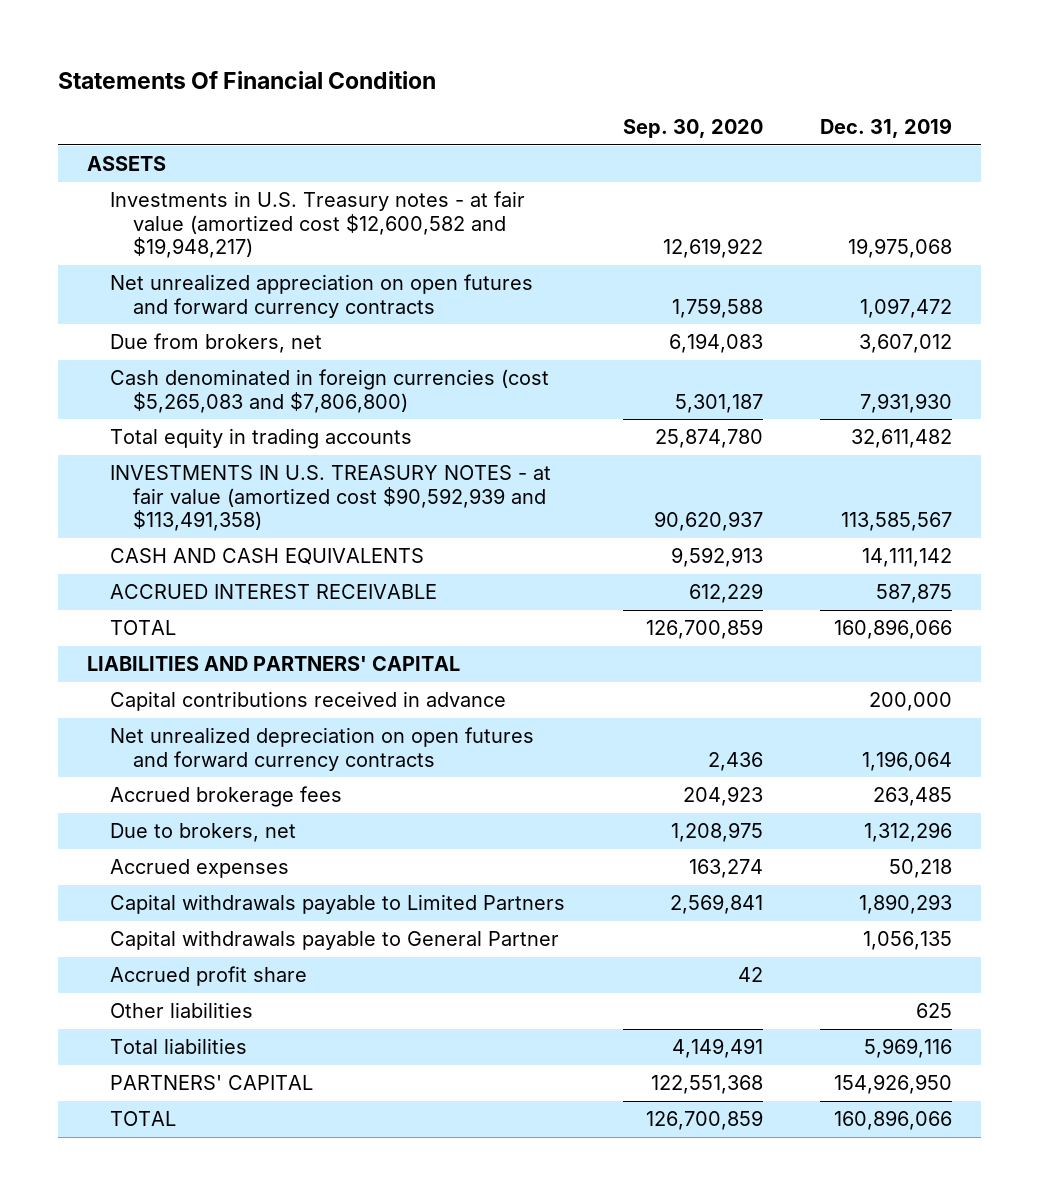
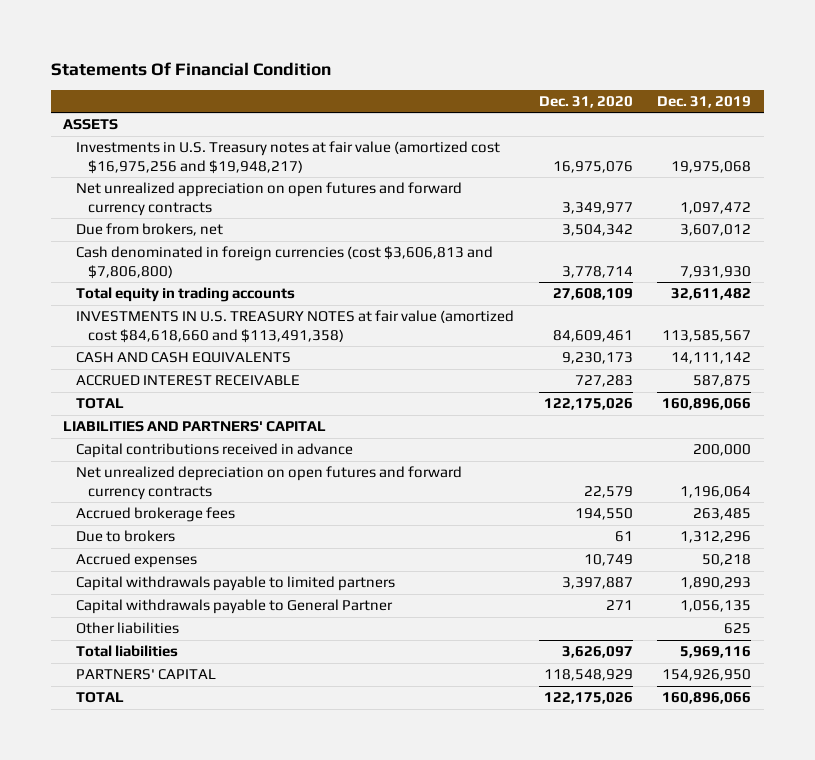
[622,119,763,139] Sep. 30, 2020 -> none
none -> [538,96,633,109] Dec. 31, 2020
[110,191,526,259] Investments in U.S. Treasury notes - at fair value (amortized cost $12,600,582 and $19,948,217) -> [75,141,500,174] Investments in U.S. Treasury notes at fair value (amortized cost $16,975,256 and $19,948,217)
[110,369,550,413] Cash denominated in foreign currencies (cost $5,265,083 and $7,806,800) -> [75,246,493,279] Cash denominated in foreign currencies (cost $3,606,813 and $7,806,800)
[110,465,552,532] INVESTMENTS IN U.S. TREASURY NOTES - at fair value (amortized cost $90,592,939 and $113,491,358) -> [75,310,514,343] INVESTMENTS IN U.S. TREASURY NOTES at fair value (amortized cost $84,618,660 and $113,491,358)
[110,823,297,843] Due to brokers, net -> [75,530,175,543] Due to brokers
[110,894,566,915] Capital withdrawals payable to Limited Partners -> [75,576,395,592] Capital withdrawals payable to limited partners
[110,966,308,987] Accrued profit share -> none

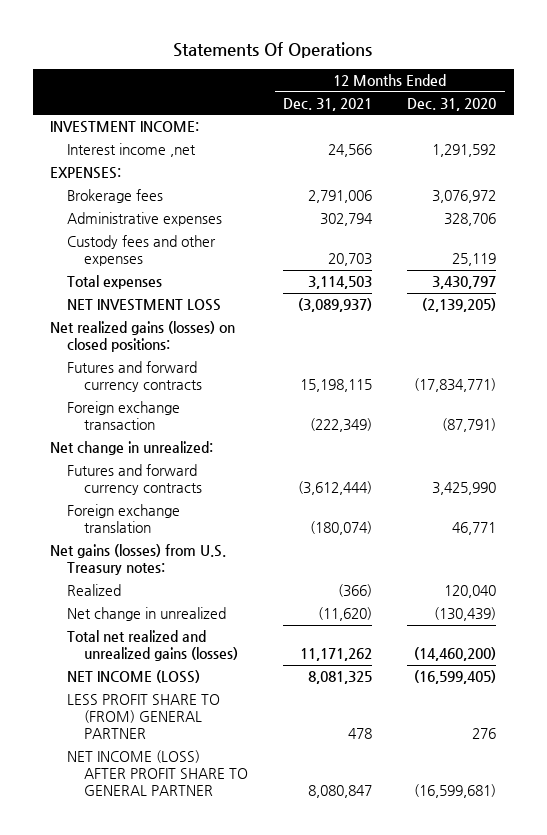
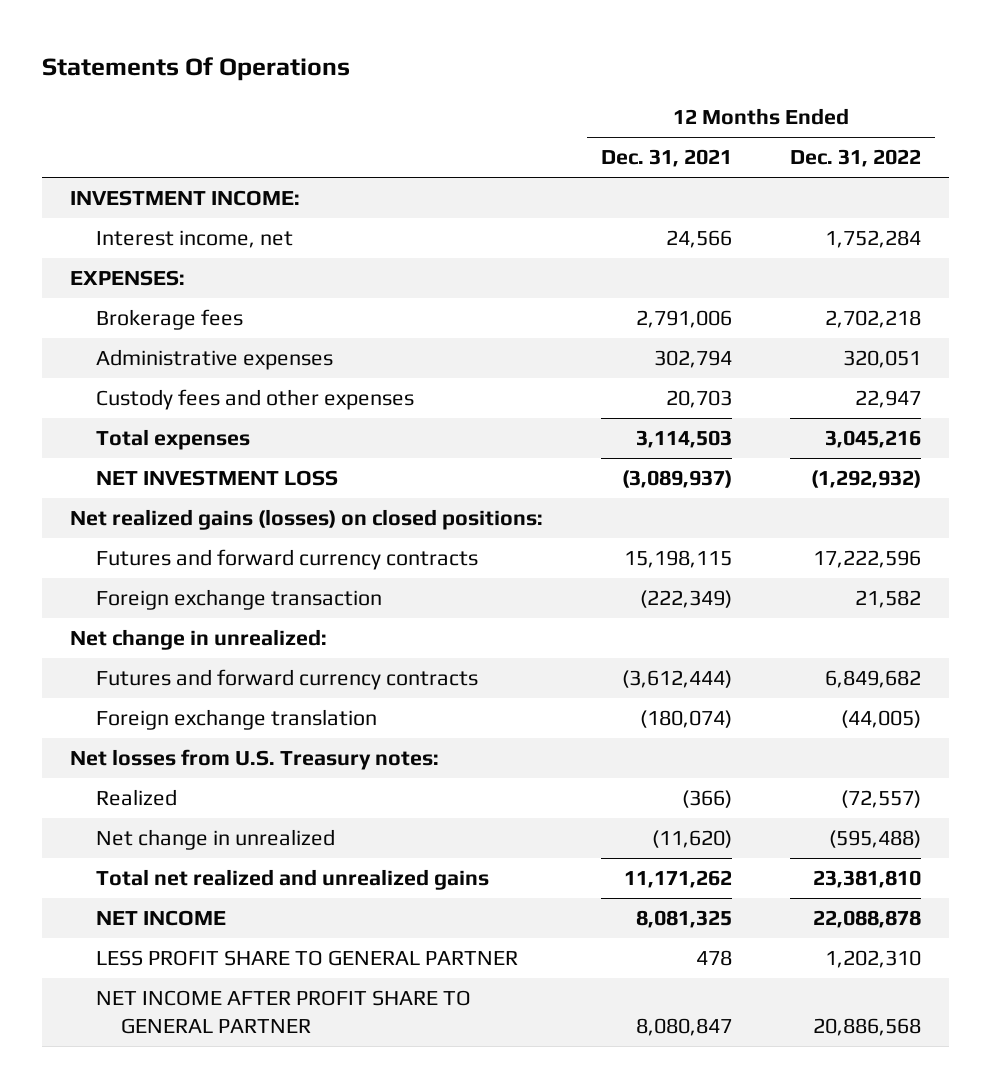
[407,97,497,111] Dec. 31, 2020 -> none
none -> [789,149,921,168] Dec. 31, 2022
[67,143,197,158] Interest income ,net -> [95,230,293,249] Interest income, net
[50,544,227,576] Net gains (losses) from U.S. Treasury notes: -> [70,749,440,771] Net losses from U.S. Treasury notes:
[67,630,239,662] Total net realized and unrealized gains (losses) -> [95,869,489,891] Total net realized and unrealized gains
[67,670,201,684] NET INCOME (LOSS) -> [95,910,226,927] NET INCOME
[67,694,221,740] LESS PROFIT SHARE TO (FROM) GENERAL PARTNER -> [95,950,518,967] LESS PROFIT SHARE TO GENERAL PARTNER
[67,750,249,797] NET INCOME (LOSS) AFTER PROFIT SHARE TO GENERAL PARTNER -> [95,990,471,1035] NET INCOME AFTER PROFIT SHARE TO GENERAL PARTNER

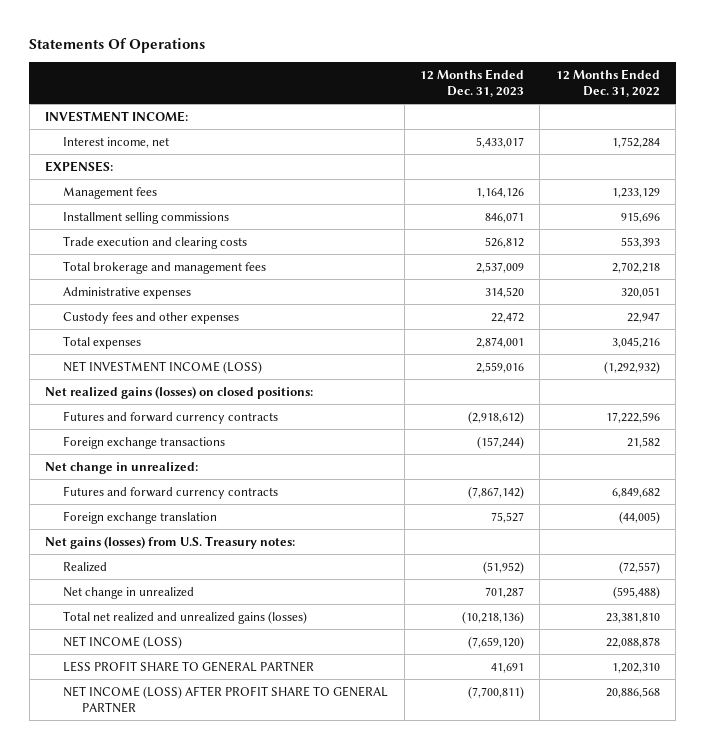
[601,149,733,168] Dec. 31, 2021 -> none
none -> [420,68,525,97] 12 Months Ended Dec. 31, 2023
none -> [63,186,158,199] Management fees
none -> [63,211,230,224] Installment selling commissions
none -> [63,235,248,249] Trade execution and clearing costs
[95,309,243,331] Brokerage fees -> [63,260,267,274] Total brokerage and management fees
[95,470,338,487] NET INVESTMENT LOSS -> [63,360,263,374] NET INVESTMENT INCOME (LOSS)
[95,589,382,611] Foreign exchange transaction -> [63,435,226,449] Foreign exchange transactions
[70,749,440,771] Net losses from U.S. Treasury notes: -> [45,535,296,549] Net gains (losses) from U.S. Treasury notes:
[95,869,489,891] Total net realized and unrealized gains -> [63,610,308,624] Total net realized and unrealized gains (losses)
[95,910,226,927] NET INCOME -> [63,635,183,649] NET INCOME (LOSS)
[95,990,471,1035] NET INCOME AFTER PROFIT SHARE TO GENERAL PARTNER -> [63,685,389,713] NET INCOME (LOSS) AFTER PROFIT SHARE TO GENERAL PARTNER

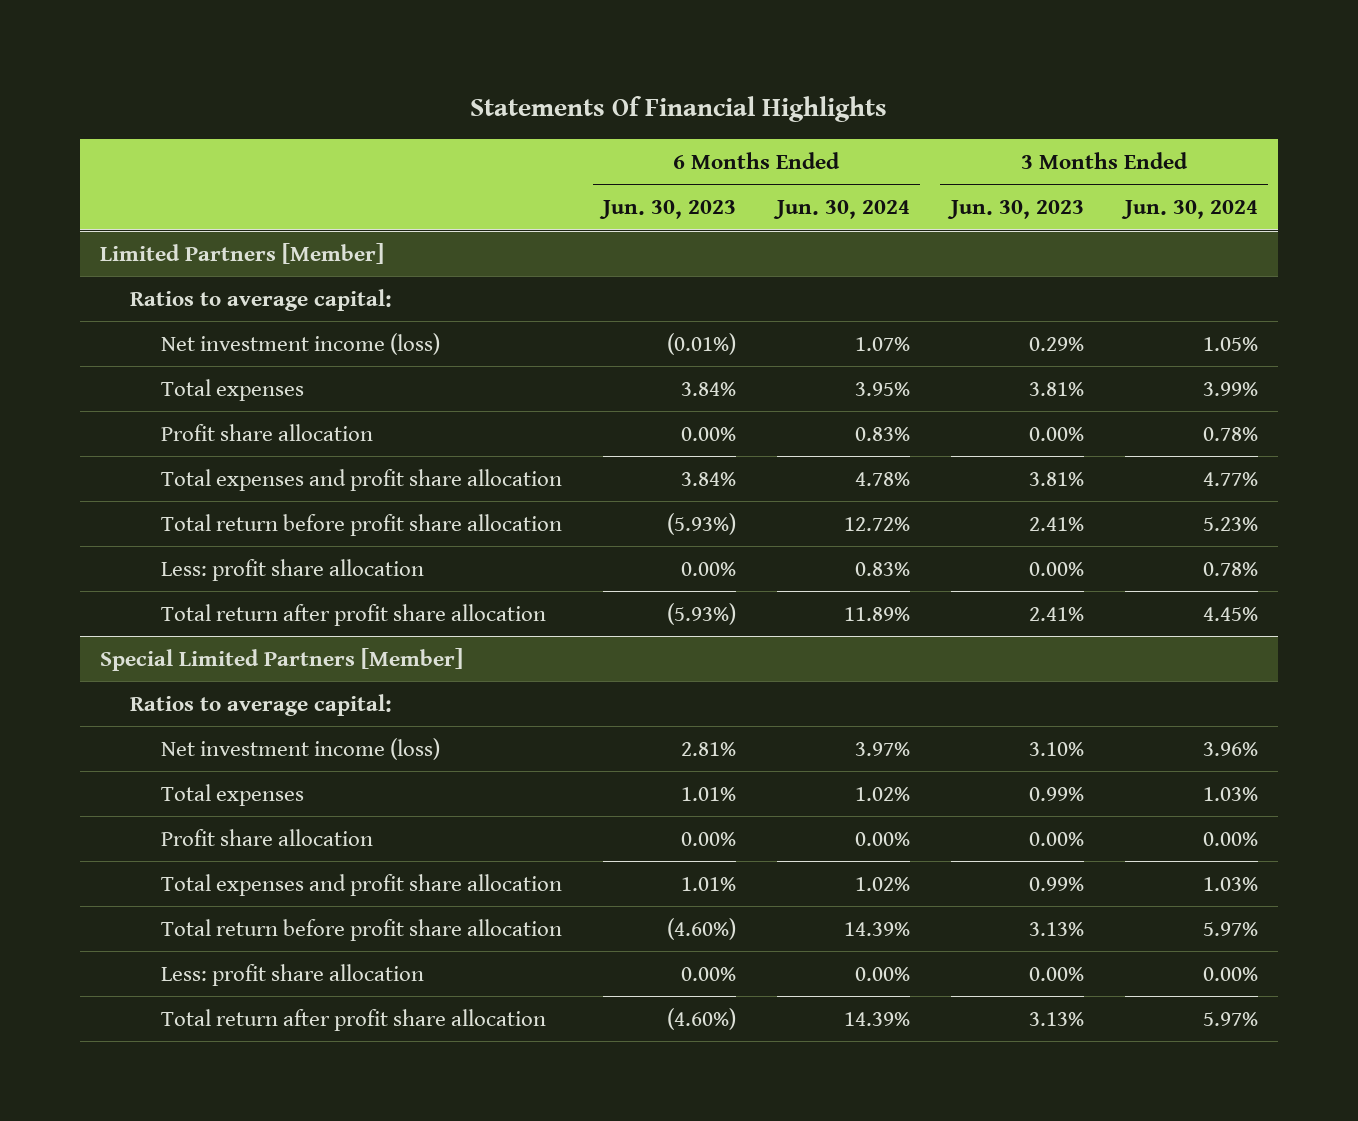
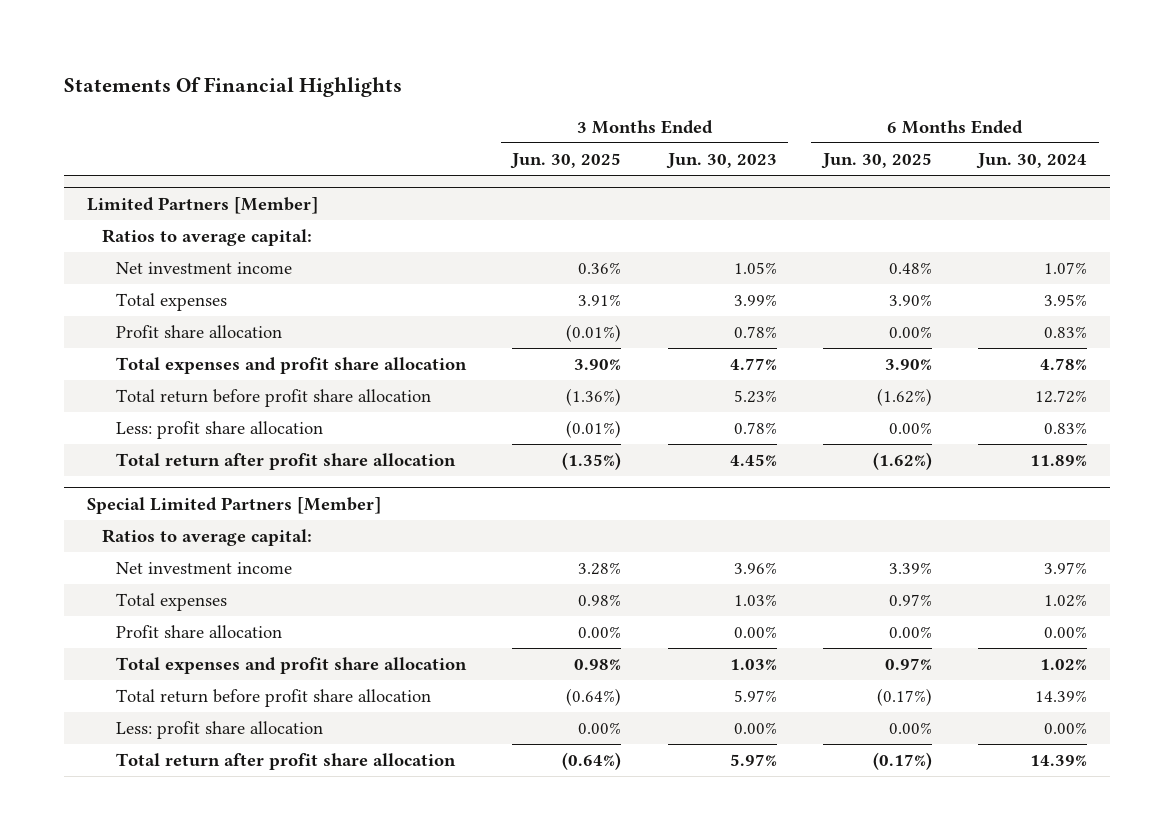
[598,200,736,220] Jun. 30, 2023 -> none
[1120,200,1258,220] Jun. 30, 2024 -> none
none -> [510,153,622,170] Jun. 30, 2025
none -> [820,153,932,170] Jun. 30, 2025
[160,332,440,355] Net investment income (loss) -> [116,262,293,275] Net investment income
[1028,336,1084,351] 0.29% -> [733,262,777,275] 1.05%
[1028,381,1084,396] 3.81% -> [733,294,777,307] 3.99%
[1028,426,1084,441] 0.00% -> [733,326,777,339] 0.78%
[1028,471,1084,486] 3.81% -> [729,358,777,371] 4.77%
[1028,516,1084,531] 2.41% -> [733,390,777,404] 5.23%
[1028,561,1084,576] 0.00% -> [733,422,777,435] 0.78%
[1028,606,1084,621] 2.41% -> [729,454,777,467] 4.45%
[160,737,440,760] Net investment income (loss) -> [116,562,293,575] Net investment income
[1028,741,1084,756] 3.10% -> [733,562,777,575] 3.96%
[1028,786,1084,801] 0.99% -> [733,594,777,607] 1.03%
[1028,876,1084,891] 0.99% -> [729,659,777,671] 1.03%
[1028,921,1084,936] 3.13% -> [733,690,777,703] 5.97%
[1028,1011,1084,1026] 3.13% -> [729,754,777,767] 5.97%

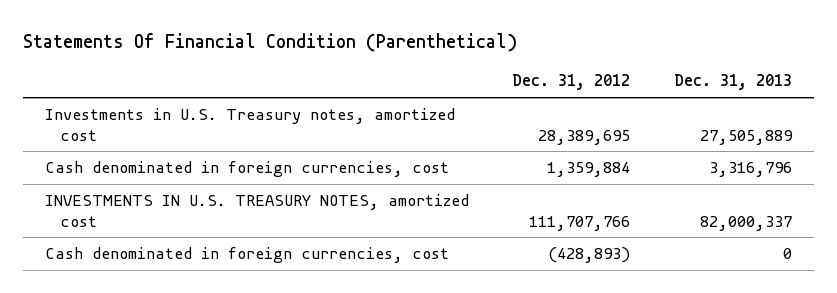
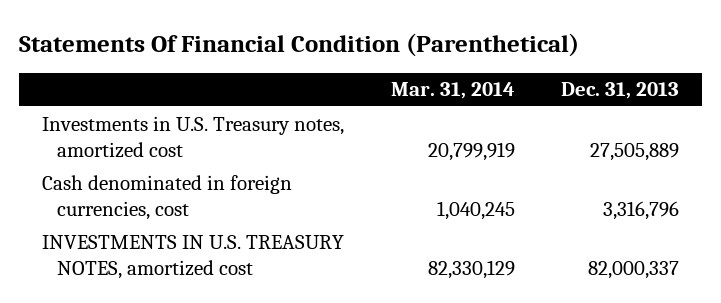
[512,74,631,91] Dec. 31, 2012 -> none
none -> [390,82,515,100] Mar. 31, 2014
[44,247,449,264] Cash denominated in foreign currencies, cost -> none

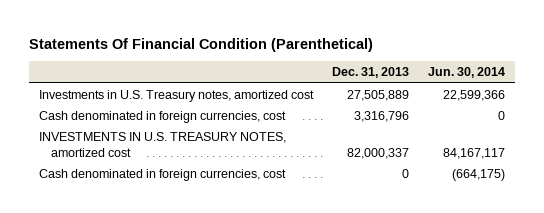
[390,82,515,100] Mar. 31, 2014 -> none
none -> [428,67,506,79] Jun. 30, 2014
none -> [38,168,286,181] Cash denominated in foreign currencies, cost

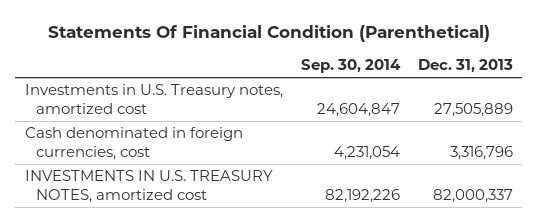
[428,67,506,79] Jun. 30, 2014 -> none
none -> [300,59,401,74] Sep. 30, 2014
[38,168,286,181] Cash denominated in foreign currencies, cost -> none

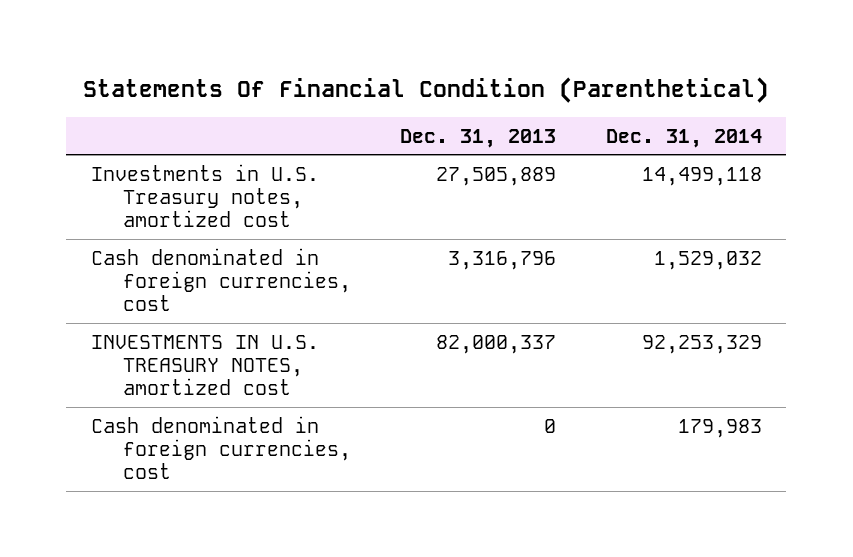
[300,59,401,74] Sep. 30, 2014 -> none
none -> [605,128,762,148] Dec. 31, 2014
none -> [91,415,351,480] Cash denominated in foreign currencies, cost

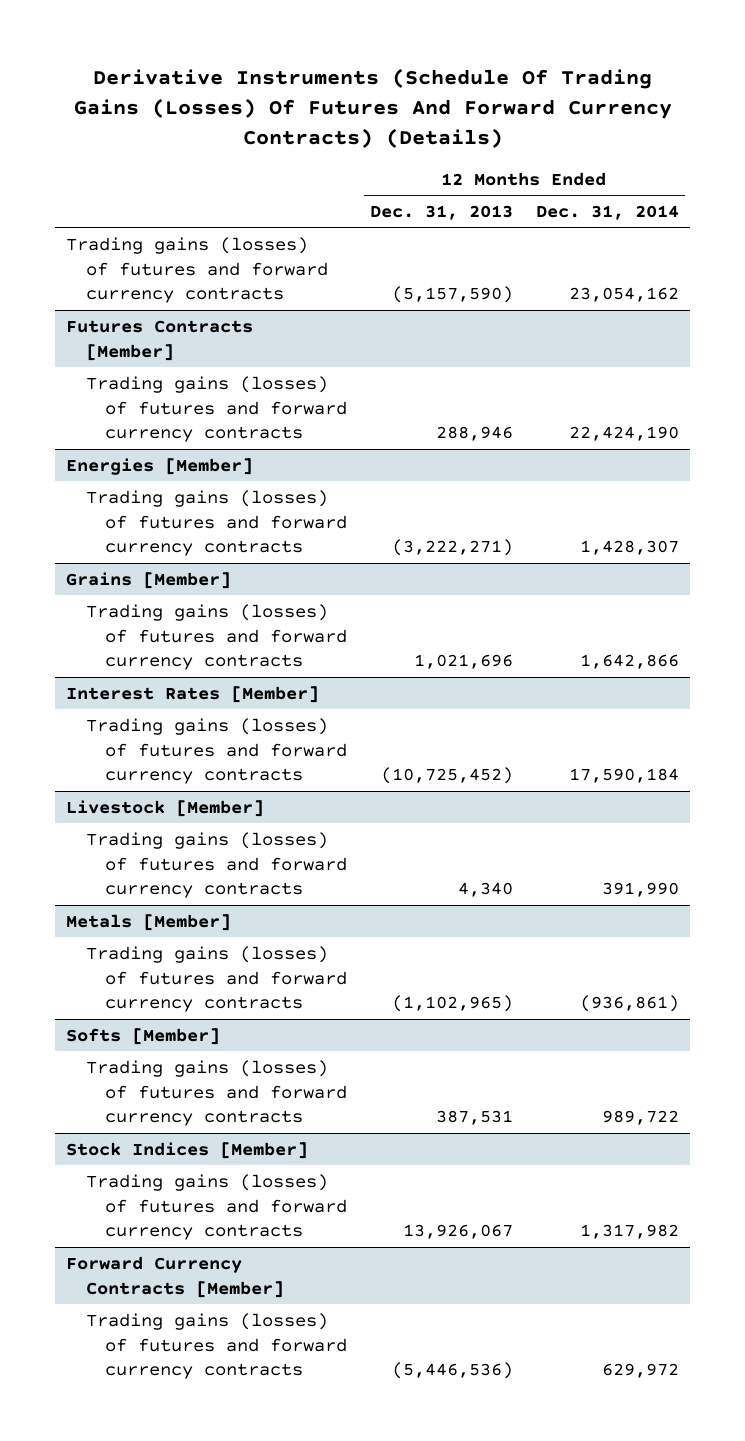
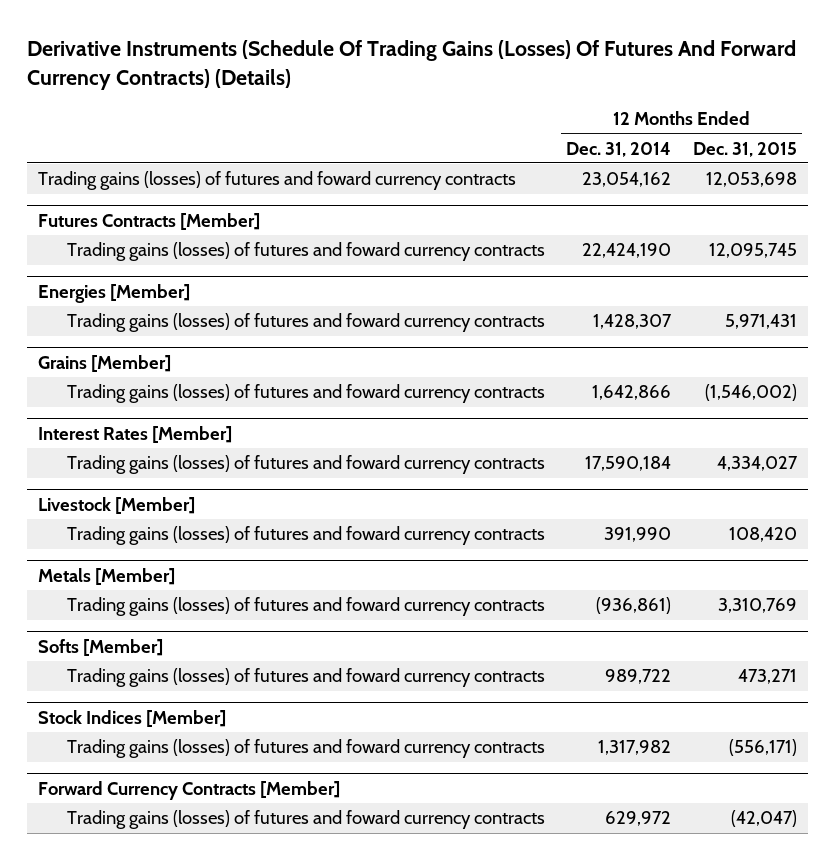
[369,204,513,220] Dec. 31, 2013 -> none
none -> [692,141,797,157] Dec. 31, 2015
[66,236,328,304] Trading gains (losses) of futures and forward currency contracts -> [38,171,517,191] Trading gains (losses) of futures and foward currency contracts
[85,375,347,443] Trading gains (losses) of futures and forward currency contracts -> [66,242,545,262] Trading gains (losses) of futures and foward currency contracts
[85,489,347,557] Trading gains (losses) of futures and forward currency contracts -> [66,313,545,333] Trading gains (losses) of futures and foward currency contracts
[85,603,347,671] Trading gains (losses) of futures and forward currency contracts -> [66,384,545,404] Trading gains (losses) of futures and foward currency contracts
[85,717,347,785] Trading gains (losses) of futures and forward currency contracts -> [66,455,545,475] Trading gains (losses) of futures and foward currency contracts
[85,831,347,899] Trading gains (losses) of futures and forward currency contracts -> [66,526,545,546] Trading gains (losses) of futures and foward currency contracts
[85,945,347,1013] Trading gains (losses) of futures and forward currency contracts -> [66,597,545,617] Trading gains (losses) of futures and foward currency contracts
[85,1059,347,1127] Trading gains (losses) of futures and forward currency contracts -> [66,668,545,688] Trading gains (losses) of futures and foward currency contracts
[85,1173,347,1241] Trading gains (losses) of futures and forward currency contracts -> [66,739,545,759] Trading gains (losses) of futures and foward currency contracts
[85,1312,347,1380] Trading gains (losses) of futures and forward currency contracts -> [66,810,545,830] Trading gains (losses) of futures and foward currency contracts

